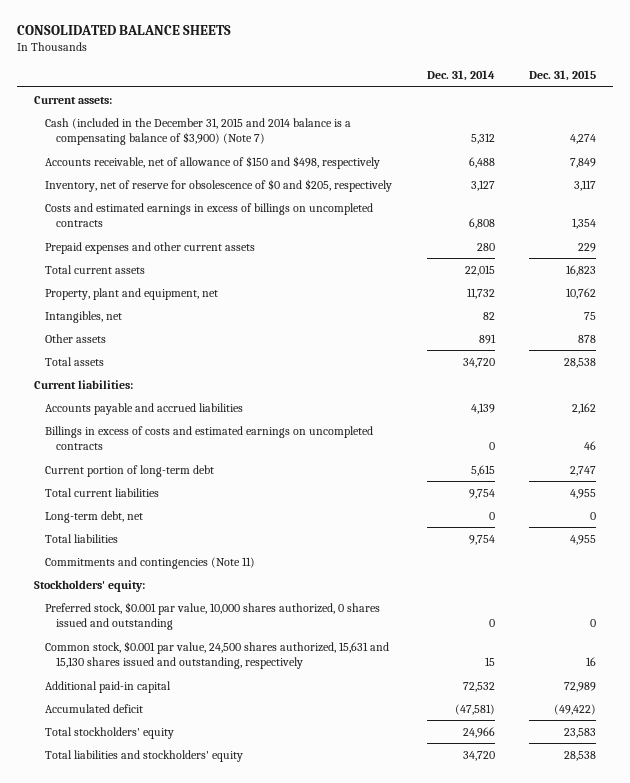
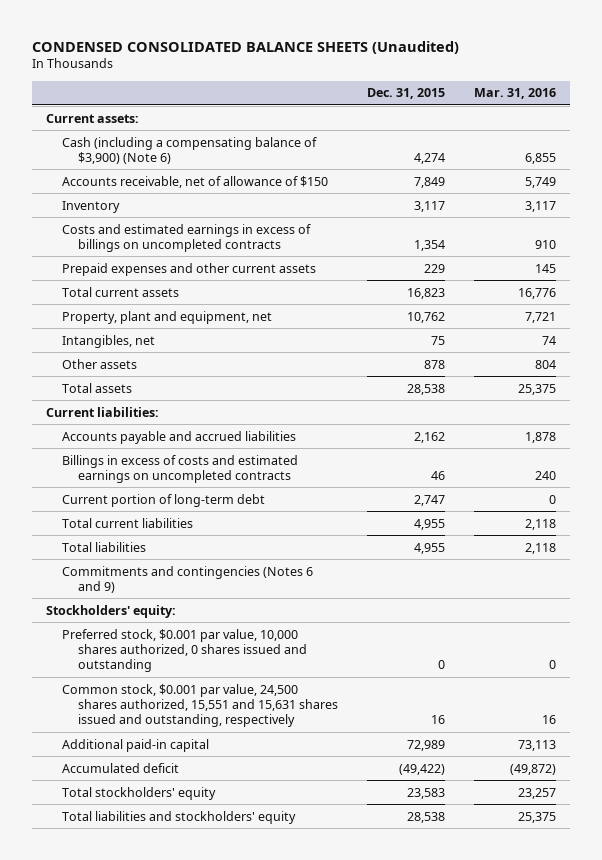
[17,25,232,36] CONSOLIDATED BALANCE SHEETS -> [32,40,460,54] CONDENSED CONSOLIDATED BALANCE SHEETS (Unaudited)
[426,69,495,81] Dec. 31, 2014 -> none
none -> [473,88,556,100] Mar. 31, 2016
[45,117,352,145] Cash (included in the December 31, 2015 and 2014 balance is a compensating balance of $3,900) (Note 7) -> [62,136,318,164] Cash (including a compensating balance of $3,900) (Note 6)
[45,155,381,169] Accounts receivable, net of allowance of $150 and $498, respectively -> [62,175,329,188] Accounts receivable, net of allowance of $150
[45,178,393,192] Inventory, net of reserve for obsolescence of $0 and $205, respectively -> [62,200,121,213] Inventory
[45,510,144,523] Long-term debt, net -> none
[45,556,256,569] Commitments and contingencies (Note 11) -> [62,565,314,593] Commitments and contingencies (Notes 6 and 9)
[45,640,390,669] Common stock, $0.001 par value, 24,500 shares authorized, 15,631 and 15,130 shares issued and outstanding, respectively -> [62,683,339,728] Common stock, $0.001 par value, 24,500 shares authorized, 15,551 and 15,631 shares issued and outstanding, respectively

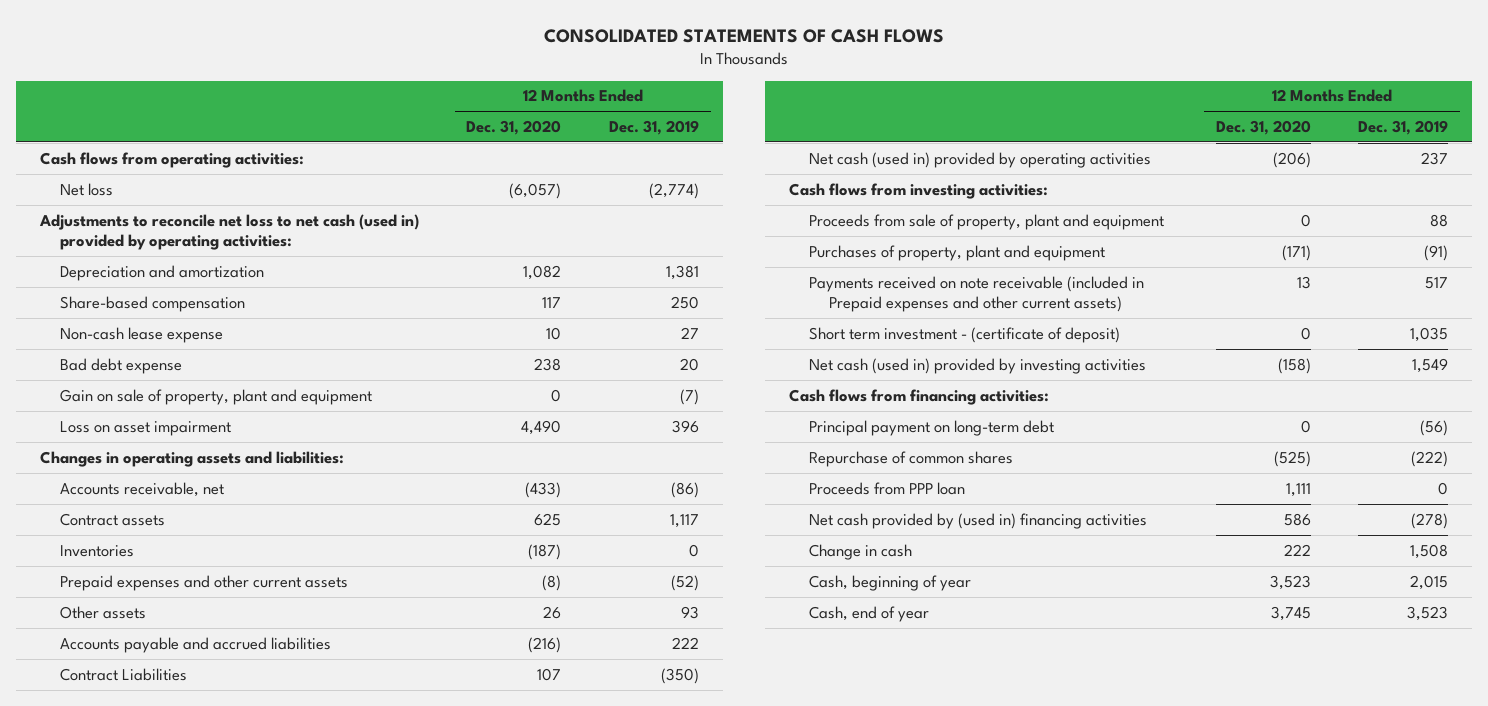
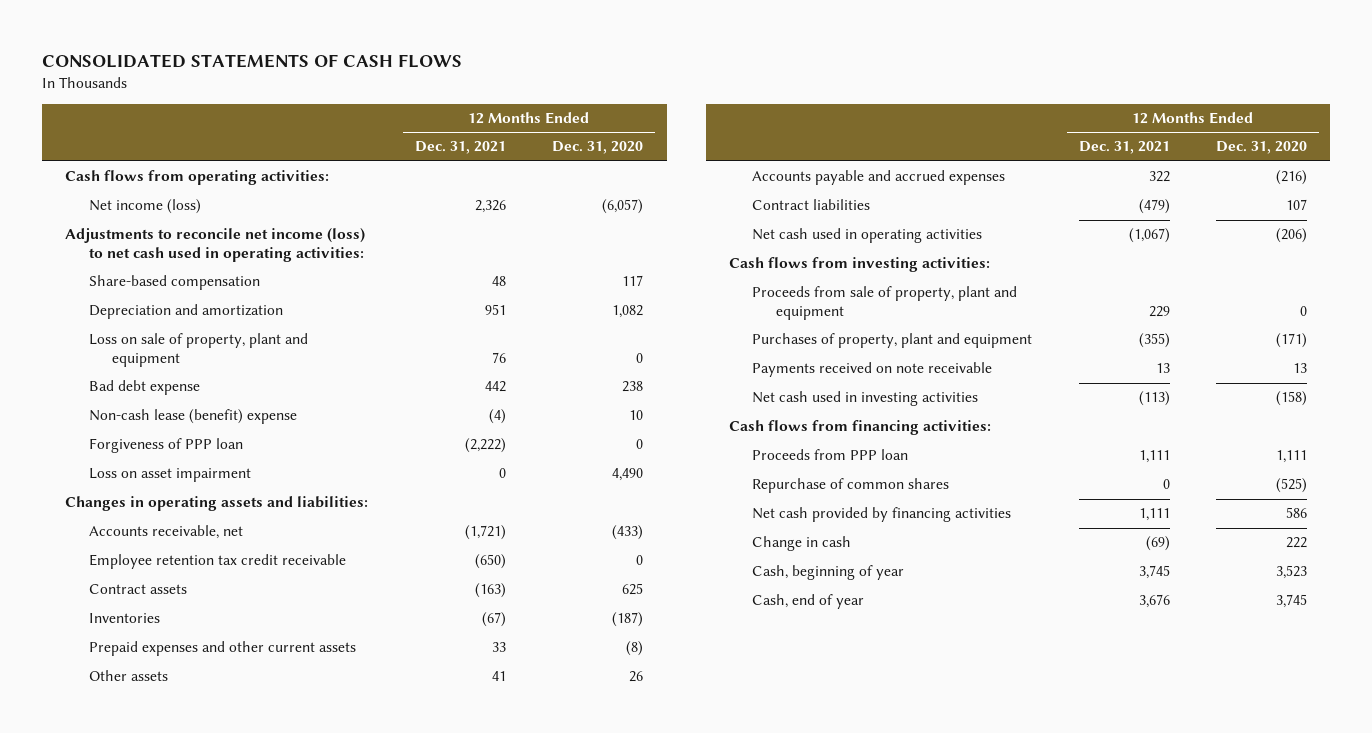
[609,120,700,136] Dec. 31, 2019 -> none
none -> [415,141,507,155] Dec. 31, 2021
[59,182,113,196] Net loss -> [88,199,201,215] Net income (loss)
[38,213,419,250] Adjustments to reconcile net loss to net cash (used in) provided by operating activities: -> [65,228,366,262] Adjustments to reconcile net income (loss) to net cash used in operating activities:
[59,326,223,343] Non-cash lease expense -> none
[59,264,264,281] Depreciation and amortization -> [88,304,283,320] Depreciation and amortization
none -> [88,333,308,367] Loss on sale of property, plant and equipment
[59,388,372,405] Gain on sale of property, plant and equipment -> none
none -> [88,409,297,425] Non-cash lease (benefit) expense
none -> [88,438,243,454] Forgiveness of PPP loan
none -> [88,554,346,570] Employee retention tax credit receivable
[59,636,331,653] Accounts payable and accrued liabilities -> [752,170,1006,186] Accounts payable and accrued expenses
[59,667,187,681] Contract Liabilities -> [752,199,871,211] Contract liabilities
[809,151,1152,168] Net cash (used in) provided by operating activities -> [752,228,983,244] Net cash used in operating activities
[809,326,1121,343] Short term investment - (certificate of deposit) -> none
[809,275,1145,312] Payments received on note receivable (included in Prepaid expenses and other current assets) -> [752,362,993,378] Payments received on note receivable
[809,357,1147,374] Net cash (used in) provided by investing activities -> [752,391,979,407] Net cash used in investing activities
[809,419,1055,436] Principal payment on long-term debt -> none
[809,450,1014,467] Repurchase of common shares -> [752,478,950,494] Repurchase of common shares
[809,512,1148,529] Net cash provided by (used in) financing activities -> [752,507,1012,523] Net cash provided by financing activities

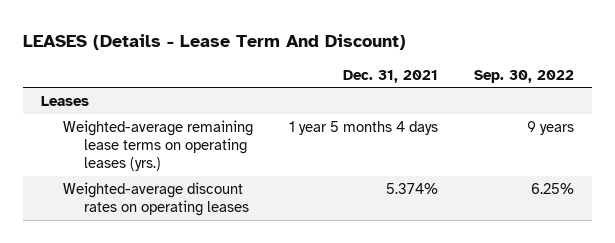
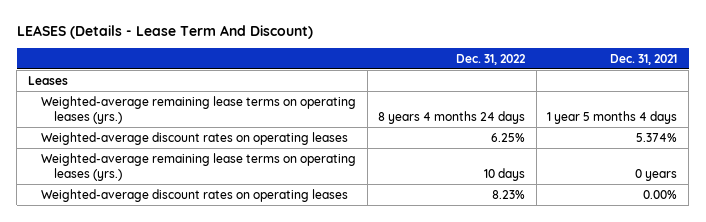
[473,69,574,83] Sep. 30, 2022 -> none
none -> [456,53,527,65] Dec. 31, 2022
none -> [41,152,357,181] Weighted-average remaining lease terms on operating leases (yrs.)
none -> [41,188,349,202] Weighted-average discount rates on operating leases

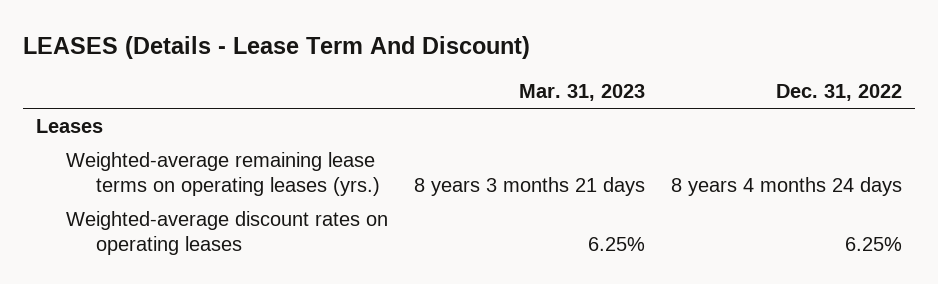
[610,53,678,65] Dec. 31, 2021 -> none
none -> [518,84,645,102] Mar. 31, 2023
[41,152,357,181] Weighted-average remaining lease terms on operating leases (yrs.) -> none
[41,188,349,202] Weighted-average discount rates on operating leases -> none

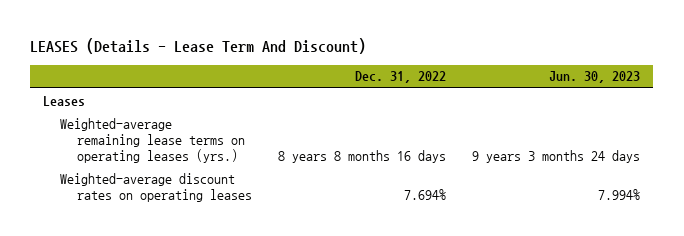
[518,84,645,102] Mar. 31, 2023 -> none
none -> [549,71,641,84] Jun. 30, 2023
[670,177,902,197] 8 years 4 months 24 days -> [277,150,446,164] 8 years 8 months 16 days
[844,237,902,252] 6.25% -> [403,189,446,201] 7.694%

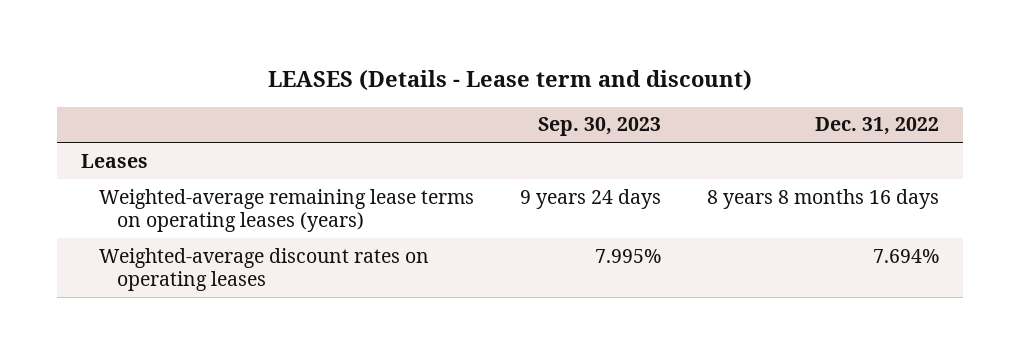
[30,38,367,55] LEASES (Details - Lease Term And Discount) -> [268,70,753,92] LEASES (Details - Lease term and discount)
[549,71,641,84] Jun. 30, 2023 -> none
none -> [538,117,662,137] Sep. 30, 2023
[60,117,245,164] Weighted-average remaining lease terms on operating leases (yrs.) -> [98,188,474,233] Weighted-average remaining lease terms on operating leases (years)

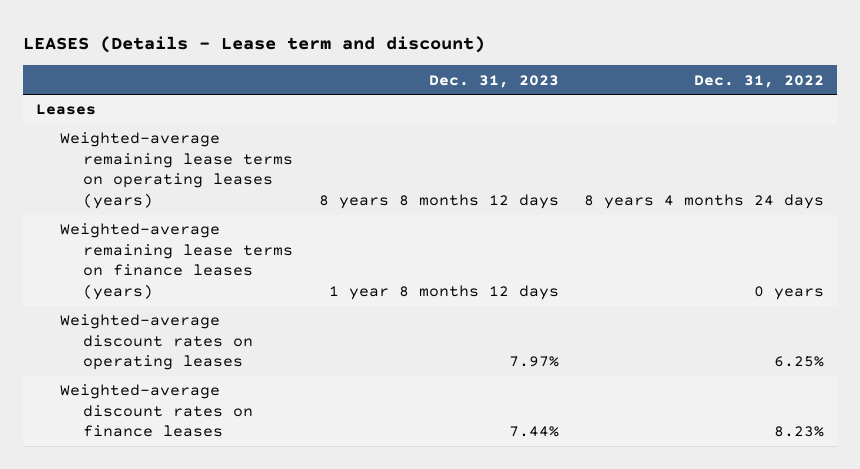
[538,117,662,137] Sep. 30, 2023 -> none
none -> [428,74,559,88] Dec. 31, 2023
[707,188,940,209] 8 years 8 months 16 days -> [583,193,824,209] 8 years 4 months 24 days
none -> [59,223,294,300] Weighted-average remaining lease terms on finance leases (years)
[873,248,940,263] 7.694% -> [773,356,824,368] 6.25%
none -> [59,384,254,438] Weighted-average discount rates on finance leases

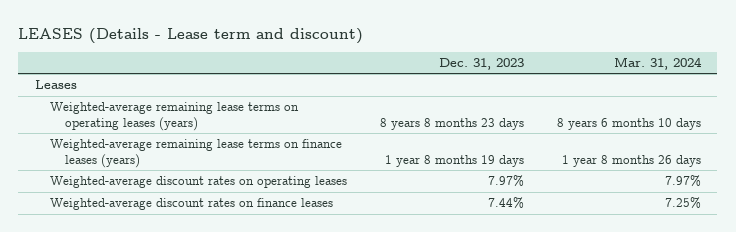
[693,74,824,88] Dec. 31, 2022 -> none
none -> [613,56,702,70] Mar. 31, 2024
[318,193,559,209] 8 years 8 months 12 days -> [379,118,524,131] 8 years 8 months 23 days
[328,284,559,300] 1 year 8 months 12 days -> [384,155,524,168] 1 year 8 months 19 days

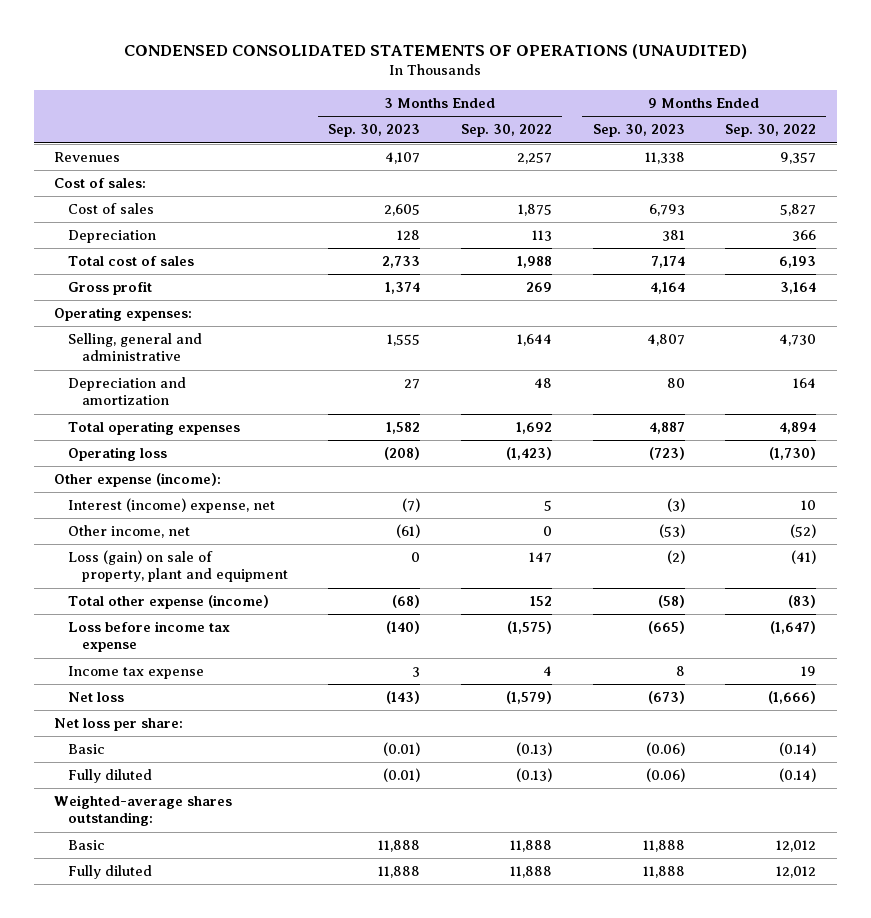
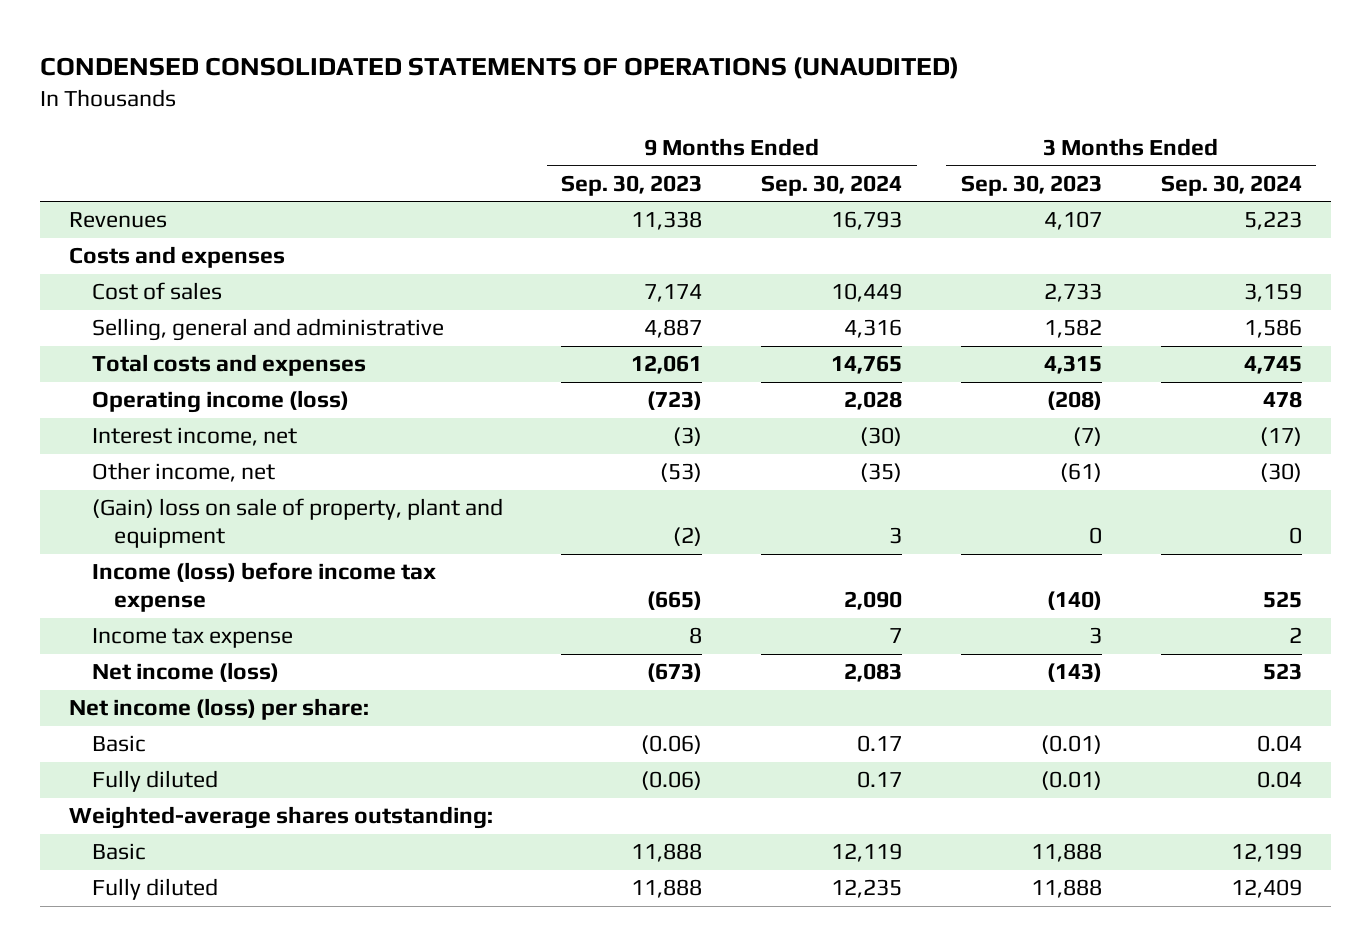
[460,124,552,138] Sep. 30, 2022 -> none
[725,124,817,138] Sep. 30, 2022 -> none
none -> [761,174,903,196] Sep. 30, 2024
none -> [1160,174,1302,196] Sep. 30, 2024
[54,178,147,189] Cost of sales: -> none
[67,230,156,244] Depreciation -> none
[67,256,194,267] Total cost of sales -> none
[67,281,152,296] Gross profit -> none
[54,307,193,322] Operating expenses: -> none
[67,377,186,406] Depreciation and amortization -> none
[67,421,240,436] Total operating expenses -> none
[54,473,222,488] Other expense (income): -> none
none -> [69,246,286,269] Costs and expenses
[384,204,421,217] 2,605 -> [1043,283,1102,303] 2,733
[648,204,685,217] 6,793 -> [644,284,703,303] 7,174
[387,334,421,347] 1,555 -> [1043,319,1102,339] 1,582
[646,334,685,347] 4,807 -> [644,319,703,339] 4,887
none -> [91,354,366,377] Total costs and expenses
[67,447,167,462] Operating loss -> [91,390,349,414] Operating income (loss)
[67,498,275,514] Interest (income) expense, net -> [91,427,297,447] Interest income, net
[67,595,269,610] Total other expense (income) -> none
[67,550,288,583] Loss (gain) on sale of property, plant and equipment -> [91,498,503,549] (Gain) loss on sale of property, plant and equipment
[67,621,230,653] Loss before income tax expense -> [91,562,436,613] Income (loss) before income tax expense
[67,692,124,703] Net loss -> [91,662,279,683] Net income (loss)
[54,718,184,732] Net loss per share: -> [69,698,370,721] Net income (loss) per share:

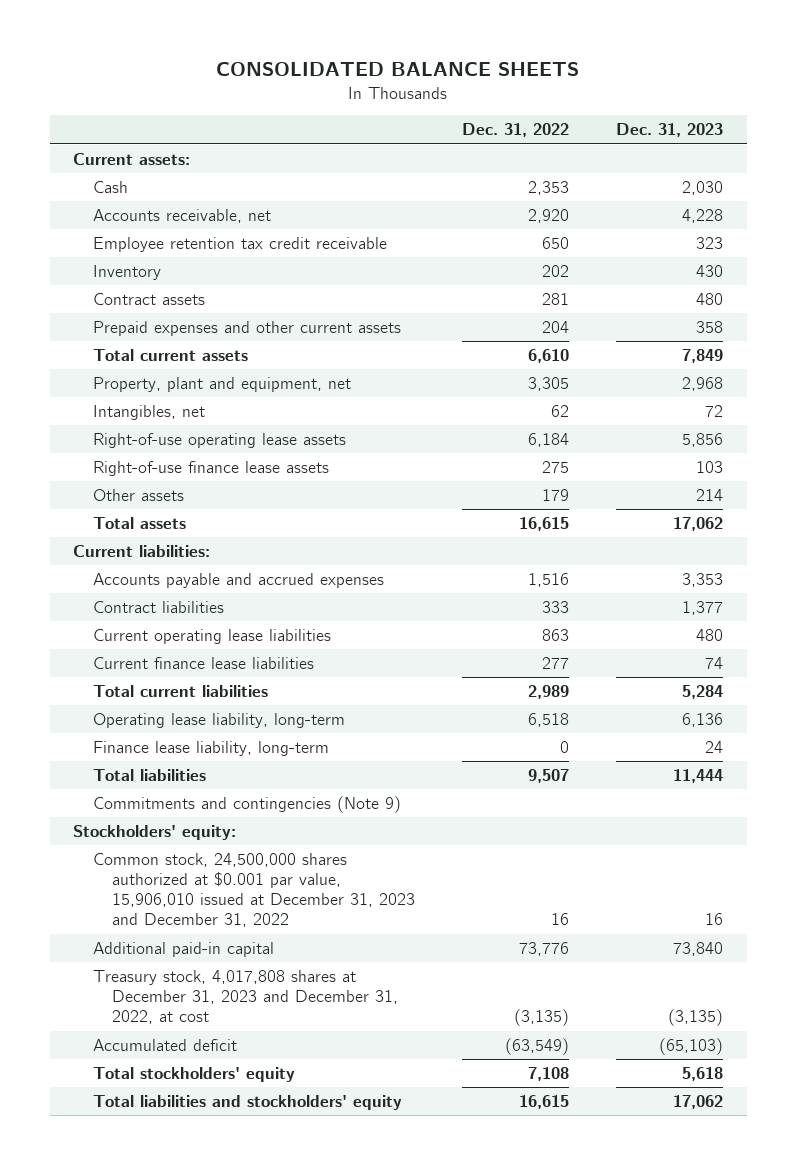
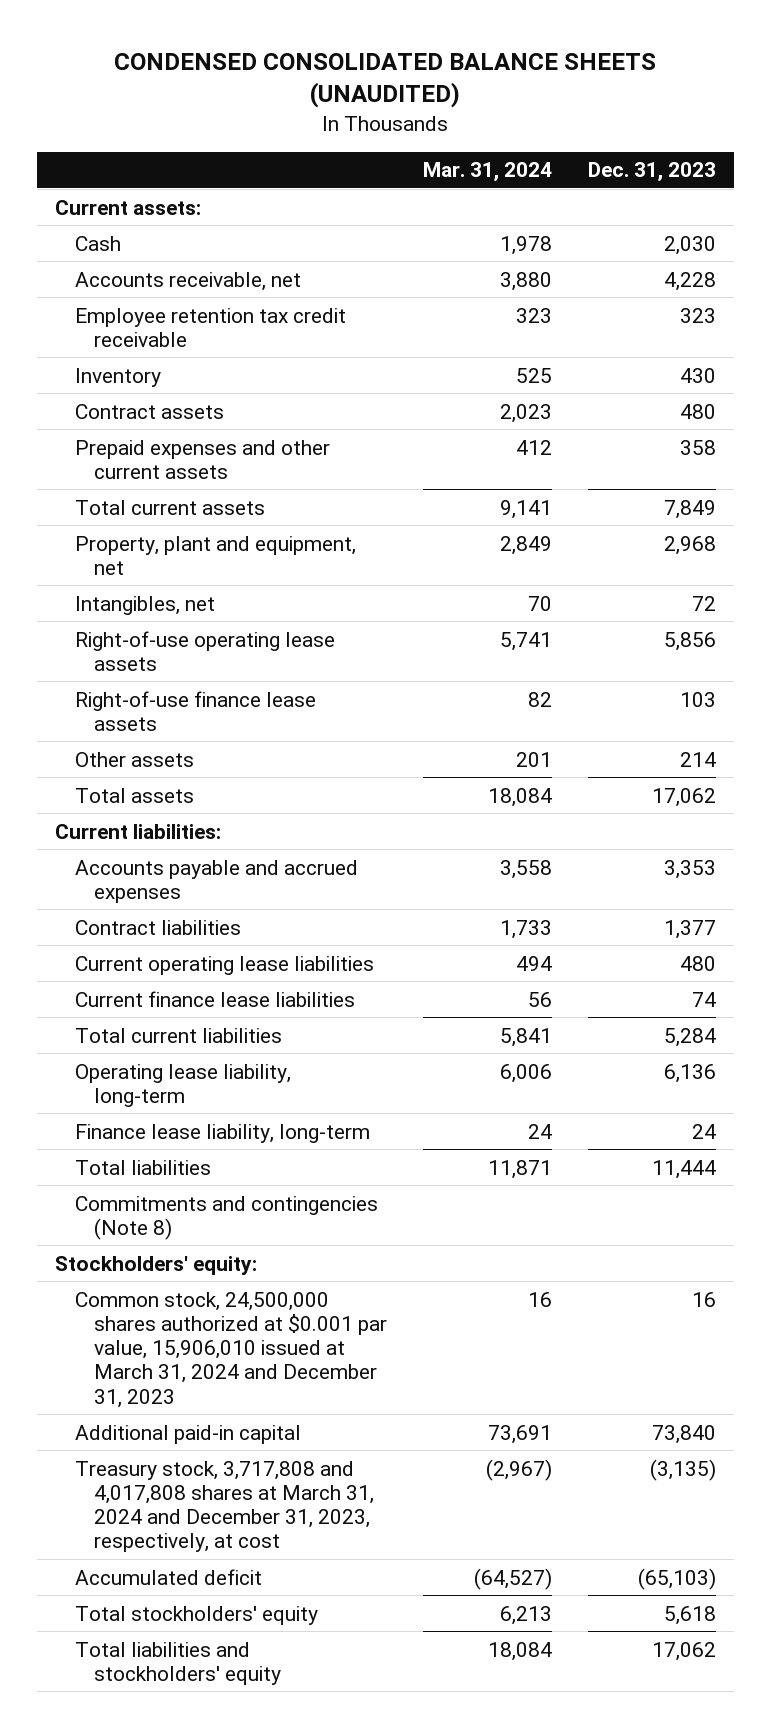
[216,61,580,76] CONSOLIDATED BALANCE SHEETS -> [114,52,657,109] CONDENSED CONSOLIDATED BALANCE SHEETS (UNAUDITED)
[461,123,569,138] Dec. 31, 2022 -> none
none -> [422,162,552,183] Mar. 31, 2024
[92,796,401,814] Commitments and contingencies (Note 9) -> [74,1195,378,1240] Commitments and contingencies (Note 8)
[92,853,415,928] Common stock, 24,500,000 shares authorized at $0.001 par value, 15,906,010 issued at December 31, 2023 and December 31, 2022 -> [74,1291,388,1408] Common stock, 24,500,000 shares authorized at $0.001 par value, 15,906,010 issued at March 31, 2024 and December 31, 2023
[92,970,398,1025] Treasury stock, 4,017,808 shares at December 31, 2023 and December 31, 2022, at cost -> [74,1460,375,1553] Treasury stock, 3,717,808 and 4,017,808 shares at March 31, 2024 and December 31, 2023, respectively, at cost

